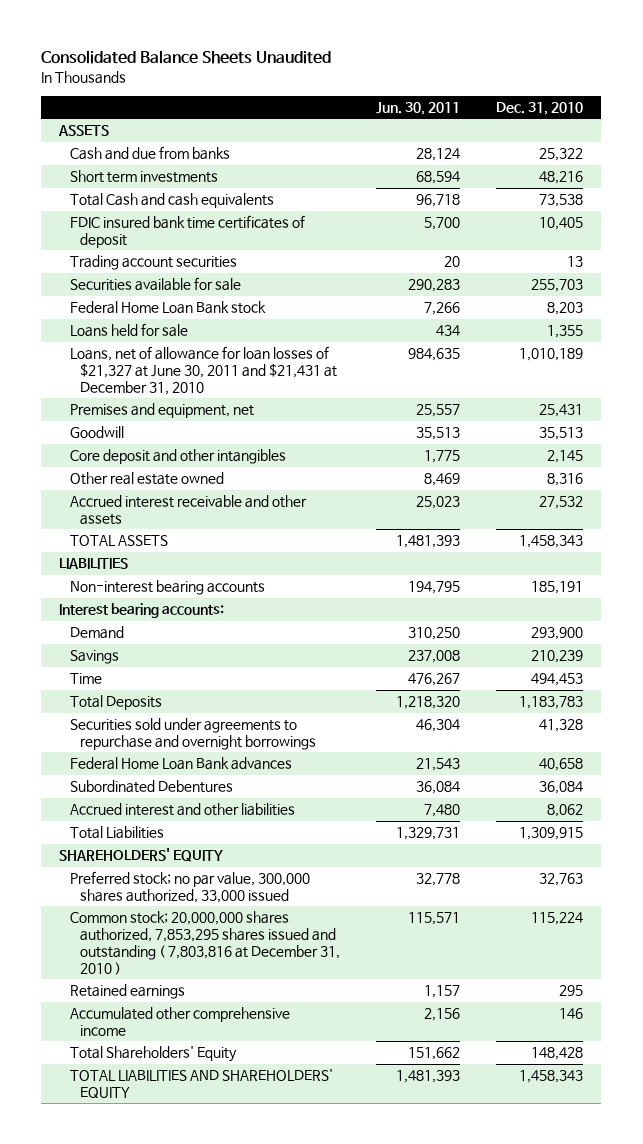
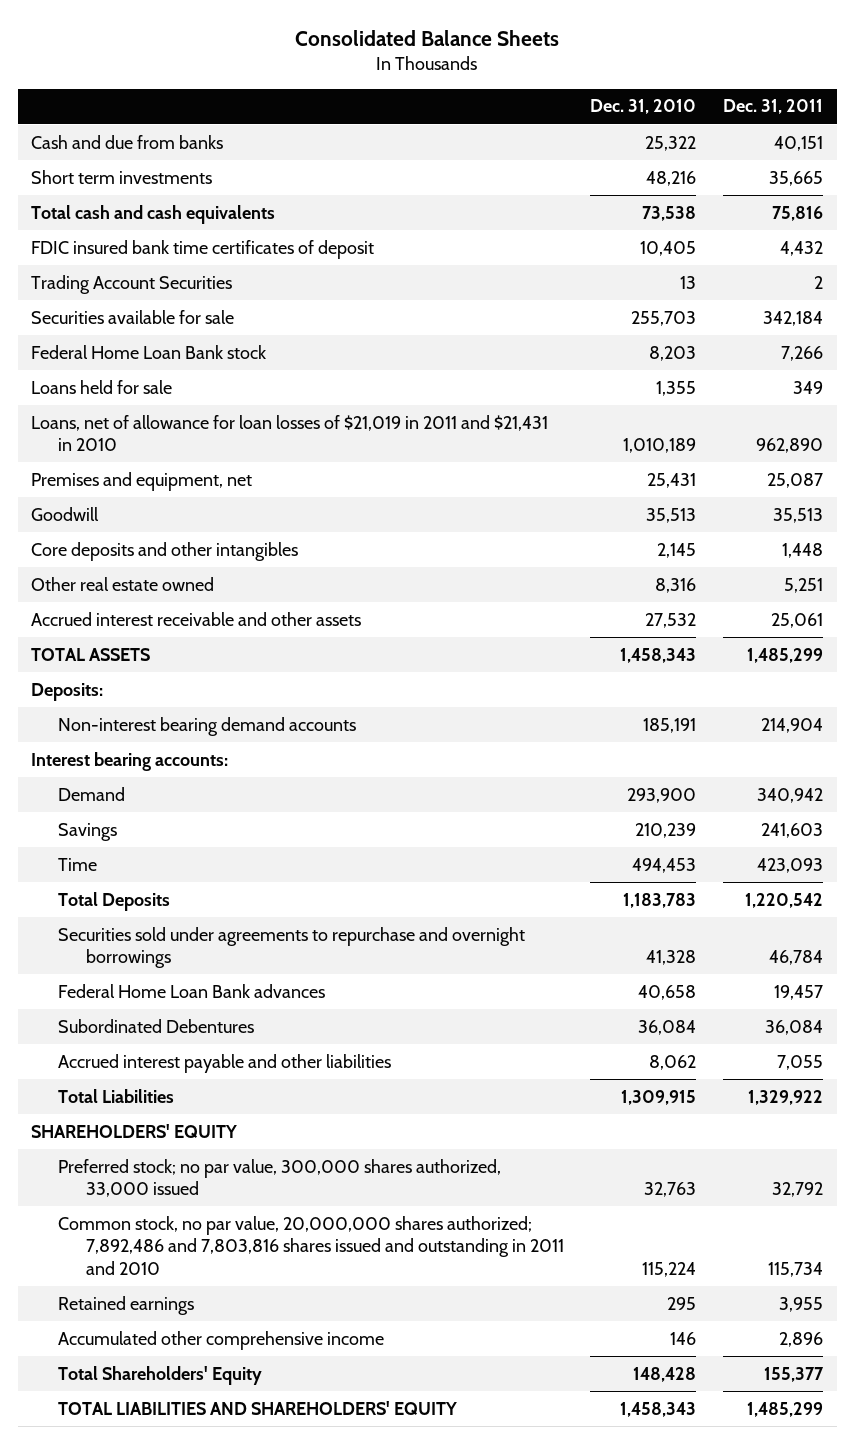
[41,49,332,64] Consolidated Balance Sheets Unaudited -> [295,29,560,46] Consolidated Balance Sheets
[376,101,461,115] Jun. 30, 2011 -> none
none -> [723,99,824,115] Dec. 31, 2011
[58,125,110,137] ASSETS -> none
[69,193,274,209] Total Cash and cash equivalents -> [31,204,276,224] Total cash and cash equivalents
[69,255,237,271] Trading account securities -> [31,274,233,294] Trading Account Securities
[69,346,338,396] Loans, net of allowance for loan losses of $21,327 at June 30, 2011 and $21,431 at December 31, 2010 -> [31,414,549,452] Loans, net of allowance for loan losses of $21,019 in 2011 and $21,431 in 2010
[69,449,286,465] Core deposit and other intangibles -> [31,541,299,561] Core deposits and other intangibles
[59,558,129,570] LIABILITIES -> none
none -> [31,682,104,701] Deposits:
[69,580,265,596] Non-interest bearing accounts -> [58,716,357,736] Non-interest bearing demand accounts
[69,803,295,817] Accrued interest and other liabilities -> [58,1053,392,1073] Accrued interest payable and other liabilities
[69,911,341,975] Common stock; 20,000,000 shares authorized, 7,853,295 shares issued and outstanding ( 7,803,816 at December 31, 2010 ) -> [58,1215,564,1275] Common stock, no par value, 20,000,000 shares authorized; 7,892,486 and 7,803,816 shares issued and outstanding in 2011 and 2010

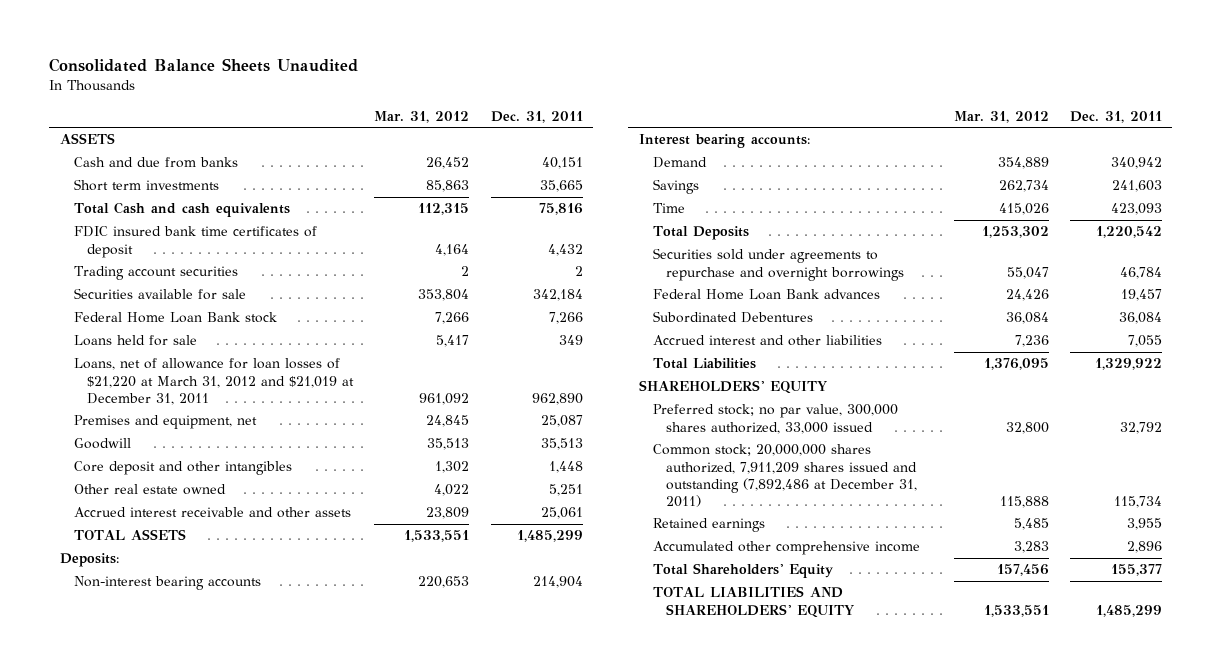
[295,29,560,46] Consolidated Balance Sheets -> [49,58,359,73] Consolidated Balance Sheets Unaudited
[590,99,697,115] Dec. 31, 2010 -> none
none -> [374,110,470,123] Mar. 31, 2012
none -> [59,133,115,145] ASSETS
[31,204,276,224] Total cash and cash equivalents -> [73,202,290,218] Total Cash and cash equivalents
[31,274,233,294] Trading Account Securities -> [73,266,238,281] Trading account securities
[31,414,549,452] Loans, net of allowance for loan losses of $21,019 in 2011 and $21,431 in 2010 -> [73,358,355,405] Loans, net of allowance for loan losses of $21,220 at March 31, 2012 and $21,019 at December 31, 2011
[31,541,299,561] Core deposits and other intangibles -> [73,461,292,476] Core deposit and other intangibles
[58,716,357,736] Non-interest bearing demand accounts -> [73,576,261,591] Non-interest bearing accounts
[58,1053,392,1073] Accrued interest payable and other liabilities -> [652,335,882,347] Accrued interest and other liabilities
[58,1215,564,1275] Common stock, no par value, 20,000,000 shares authorized; 7,892,486 and 7,803,816 shares issued and outstanding in 2011 and 2010 -> [652,444,918,507] Common stock; 20,000,000 shares authorized, 7,911,209 shares issued and outstanding (7,892,486 at December 31, 2011)

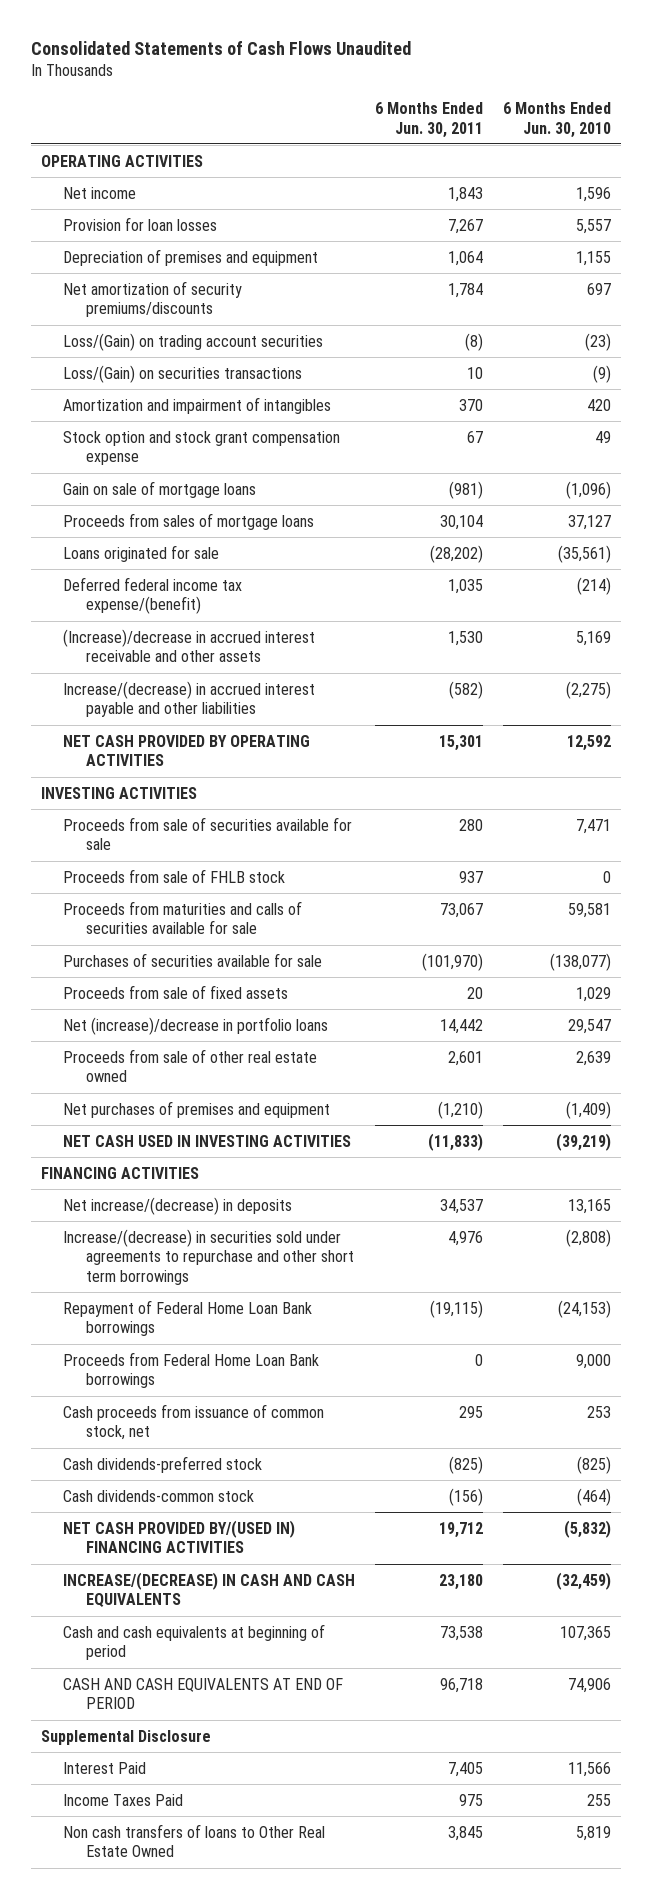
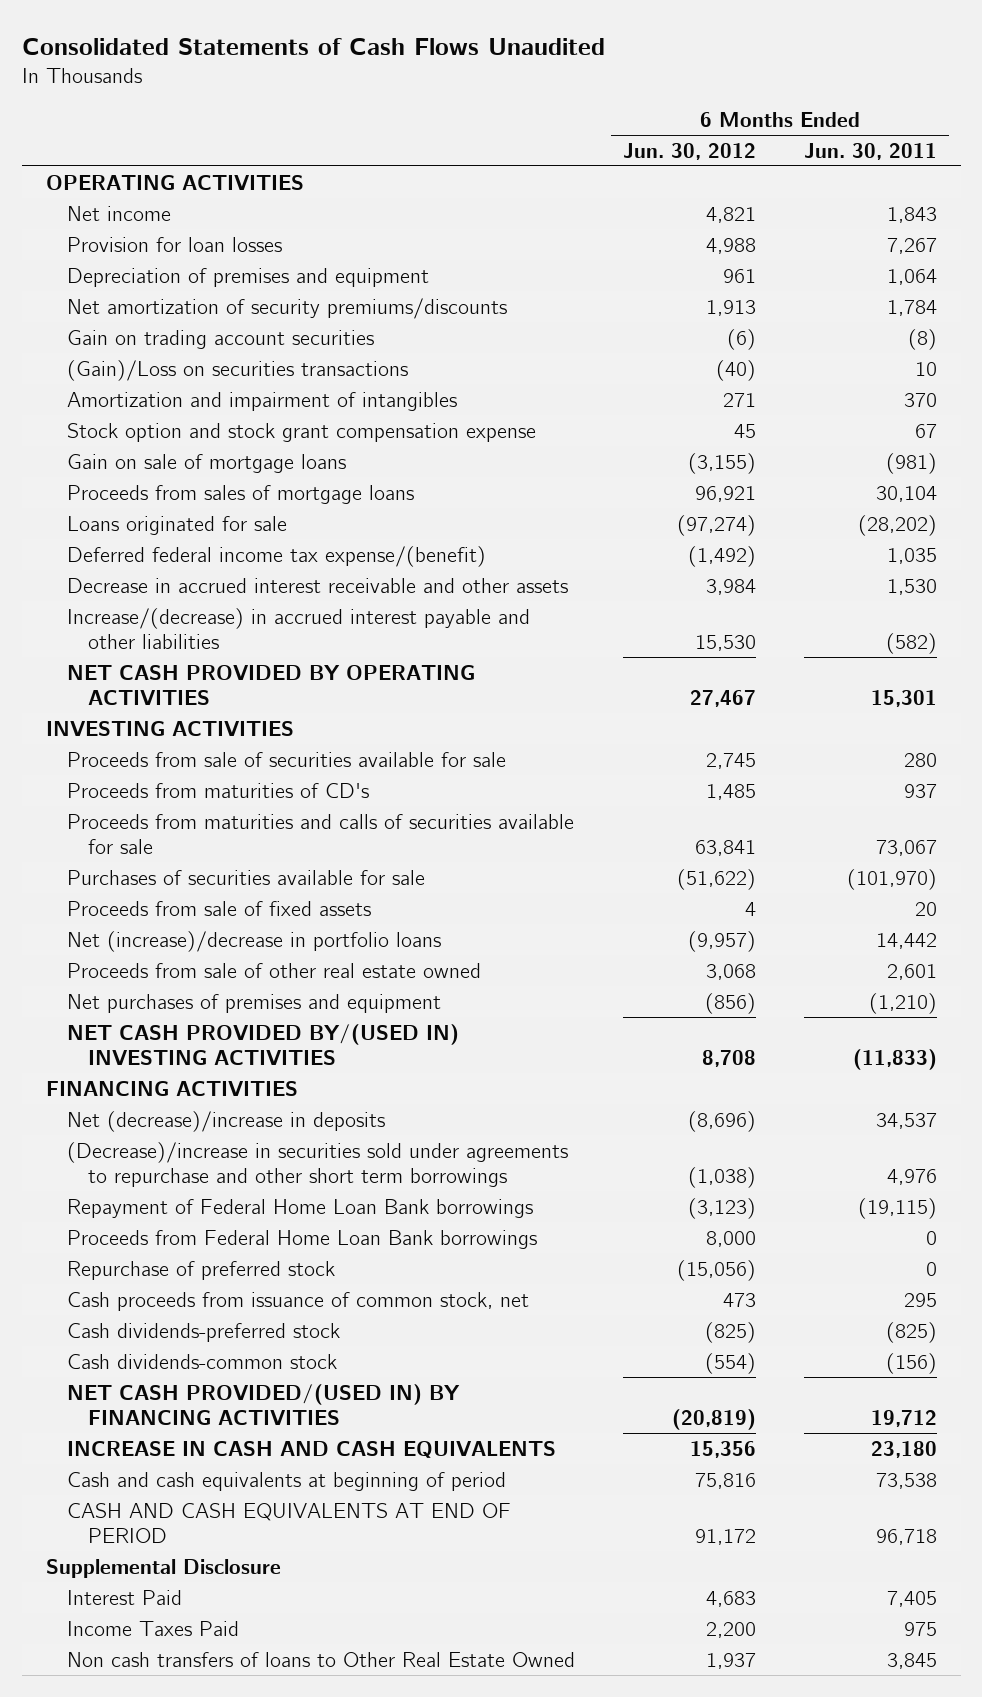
[503,101,612,138] 6 Months Ended Jun. 30, 2010 -> none
none -> [622,142,756,160] Jun. 30, 2012
[63,332,324,351] Loss/(Gain) on trading account securities -> [67,329,375,349] Gain on trading account securities
[63,364,303,383] Loss/(Gain) on securities transactions -> [67,359,409,381] (Gain)/Loss on securities transactions
[63,628,316,663] (Increase)/decrease in accrued interest receivable and other assets -> [67,577,569,593] Decrease in accrued interest receivable and other assets
[63,868,286,883] Proceeds from sale of FHLB stock -> [67,782,370,798] Proceeds from maturities of CD's
[63,1134,352,1147] NET CASH USED IN INVESTING ACTIVITIES -> [67,1023,460,1065] NET CASH PROVIDED BY/(USED IN) INVESTING ACTIVITIES
[63,1196,293,1215] Net increase/(decrease) in deposits -> [67,1110,386,1132] Net (decrease)/increase in deposits
[63,1228,354,1286] Increase/(decrease) in securities sold under agreements to repurchase and other short term borrowings -> [67,1141,569,1187] (Decrease)/increase in securities sold under agreements to repurchase and other short term borrowings
none -> [67,1260,336,1280] Repurchase of preferred stock
[63,1519,296,1554] NET CASH PROVIDED BY/(USED IN) FINANCING ACTIVITIES -> [67,1383,461,1425] NET CASH PROVIDED/(USED IN) BY FINANCING ACTIVITIES
[63,1571,356,1608] INCREASE/(DECREASE) IN CASH AND CASH EQUIVALENTS -> [67,1440,557,1458] INCREASE IN CASH AND CASH EQUIVALENTS

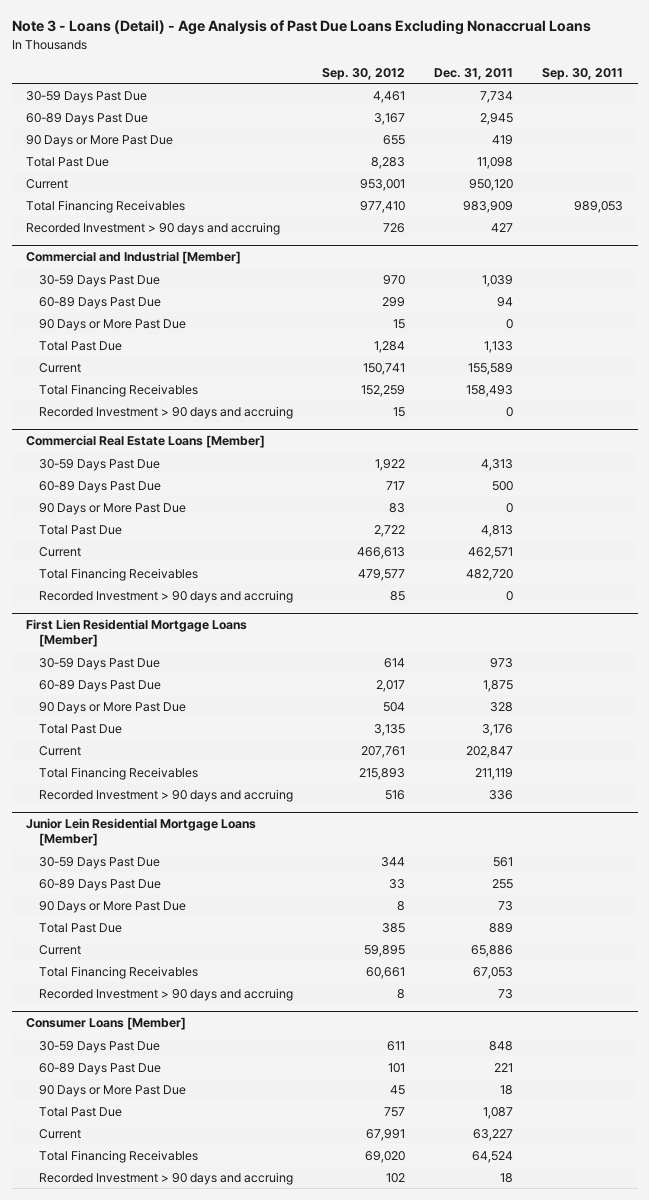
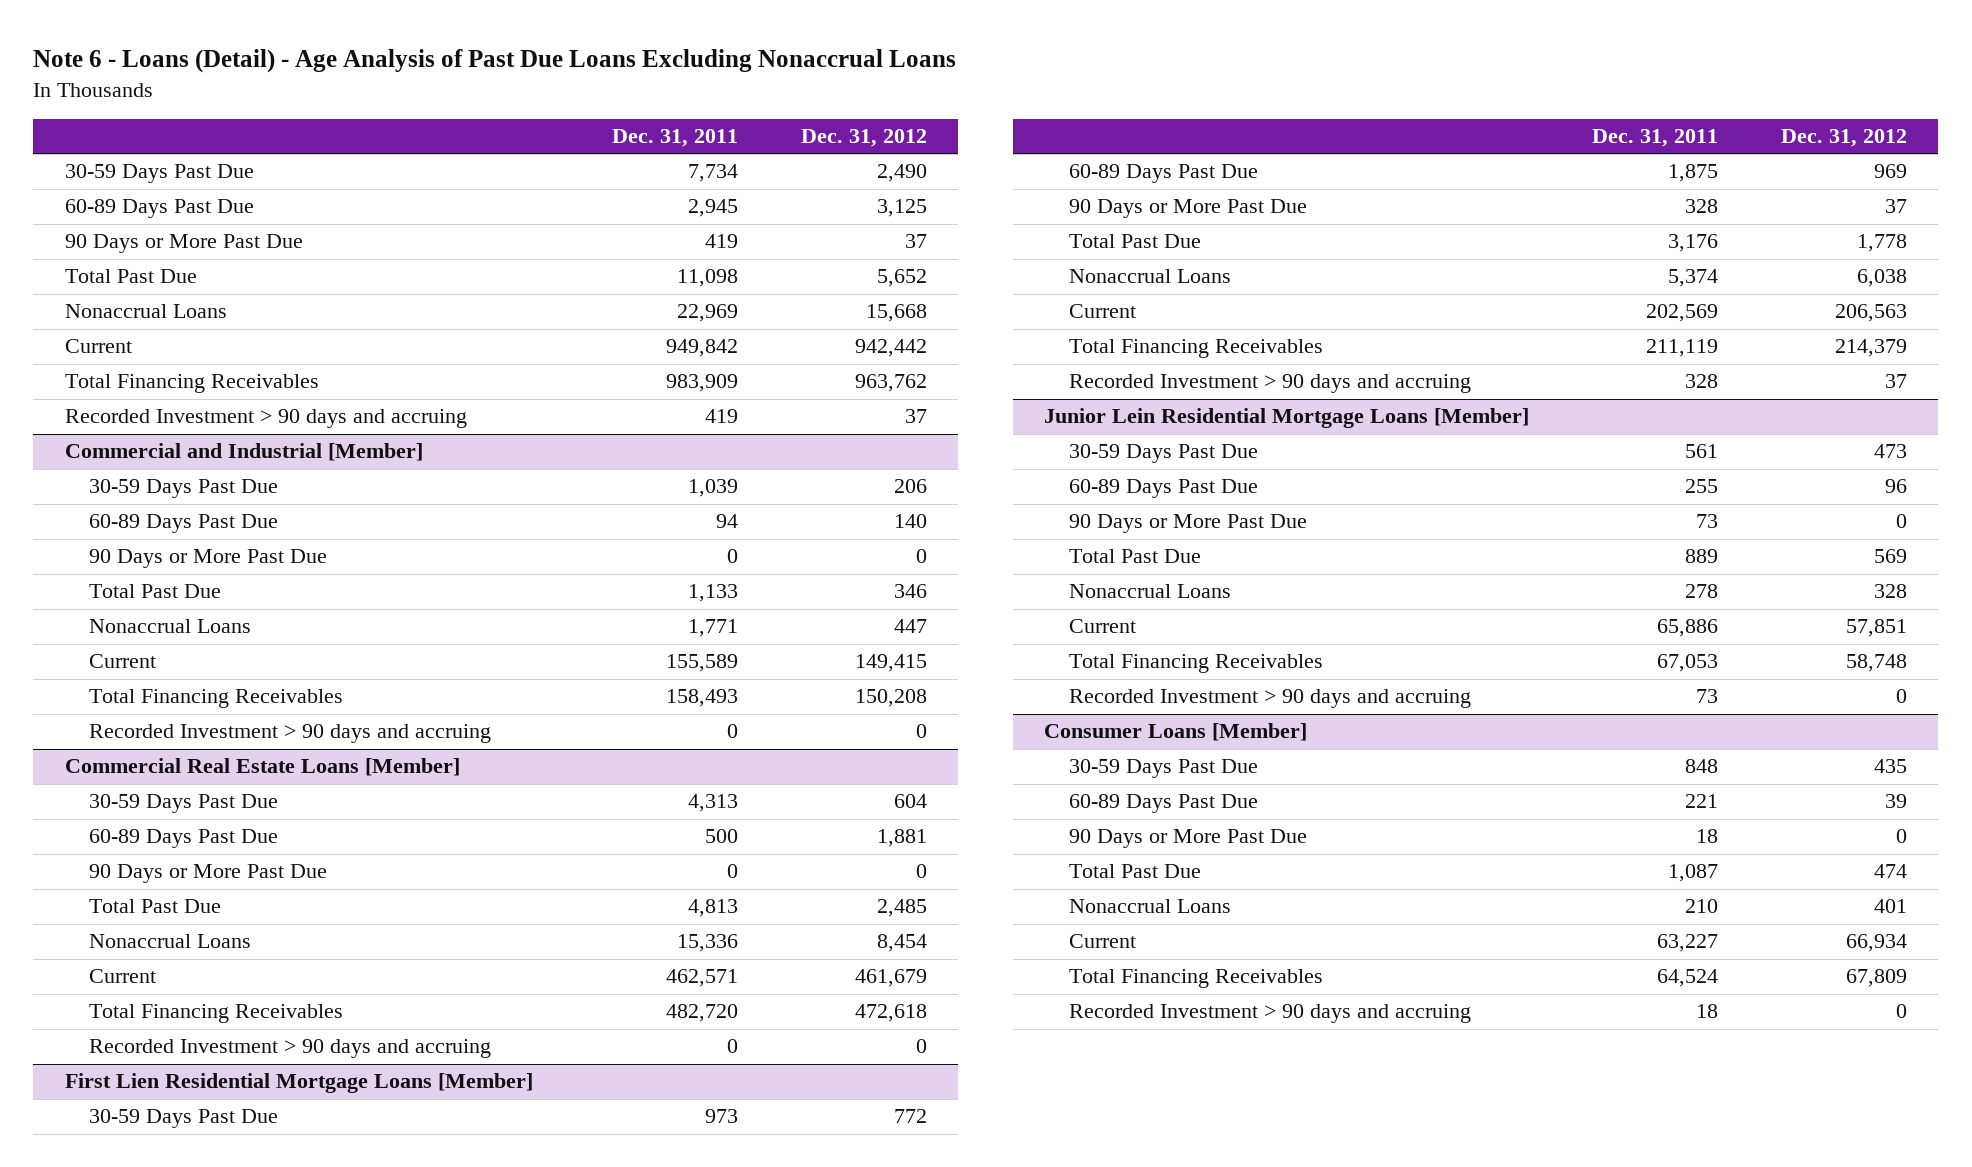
[11,20,591,36] Note 3 - Loans (Detail) - Age Analysis of Past Due Loans Excluding Nonaccrual Loans -> [33,49,957,74] Note 6 - Loans (Detail) - Age Analysis of Past Due Loans Excluding Nonaccrual Loans
[321,67,405,80] Sep. 30, 2012 -> none
[541,67,623,80] Sep. 30, 2011 -> none
none -> [801,129,928,148] Dec. 31, 2012
none -> [64,304,227,319] Nonaccrual Loans
[468,178,513,191] 950,120 -> [666,339,739,358] 949,842
[490,222,513,232] 427 -> [705,409,739,424] 419
none -> [89,619,252,634] Nonaccrual Loans
none -> [89,934,252,949] Nonaccrual Loans
none -> [1069,269,1232,284] Nonaccrual Loans
[465,745,513,758] 202,847 -> [1646,304,1719,323] 202,569
[488,789,513,800] 336 -> [1685,374,1719,389] 328
none -> [1069,584,1232,599] Nonaccrual Loans
none -> [1069,899,1232,914] Nonaccrual Loans

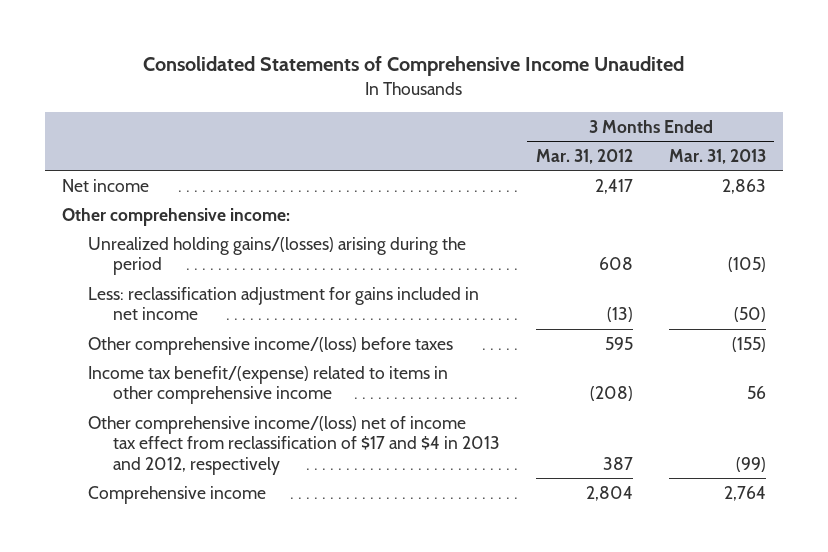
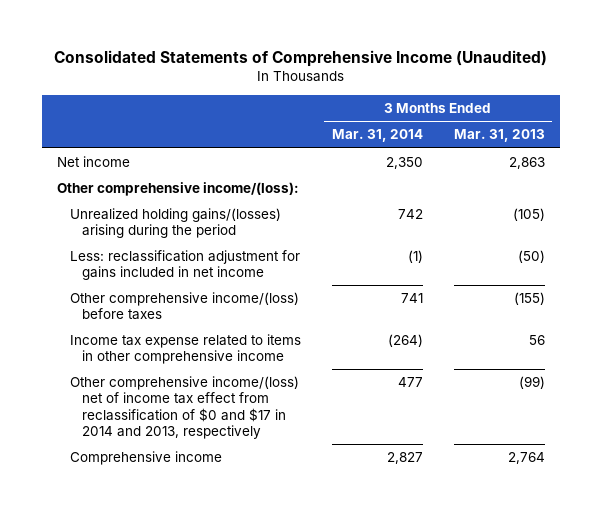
[142,56,684,77] Consolidated Statements of Comprehensive Income Unaudited -> [53,49,547,67] Consolidated Statements of Comprehensive Income (Unaudited)
[535,148,633,164] Mar. 31, 2012 -> none
none -> [331,129,423,143] Mar. 31, 2014
[62,207,291,226] Other comprehensive income: -> [57,182,300,197] Other comprehensive income/(loss):
[87,365,448,405] Income tax benefit/(expense) related to items in other comprehensive income -> [69,334,301,365] Income tax expense related to items in other comprehensive income
[87,415,501,475] Other comprehensive income/(loss) net of income tax effect from reclassification of $17 and $4 in 2013 and 2012, respectively -> [69,376,299,439] Other comprehensive income/(loss) net of income tax effect from reclassification of $0 and $17 in 2014 and 2013, respectively

